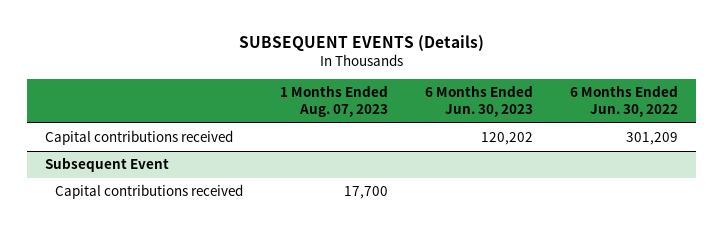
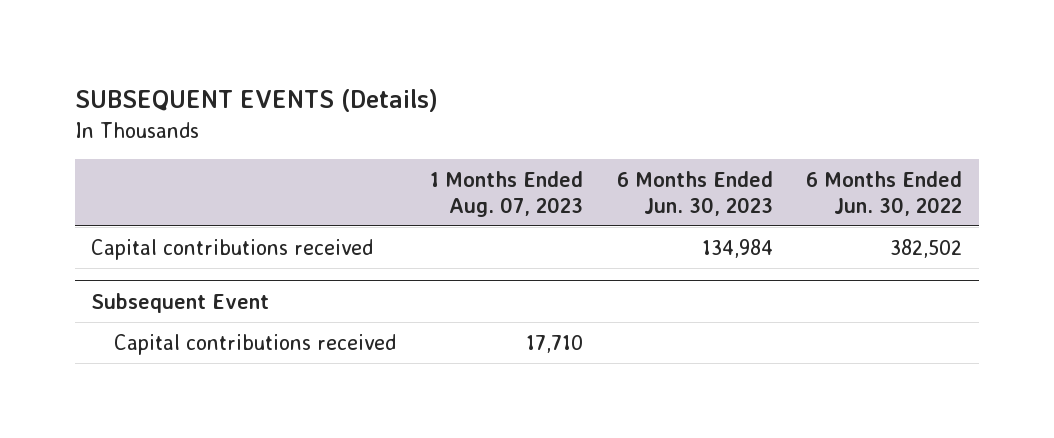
[480,132,533,146] 120,202 -> [701,238,773,258] 134,984
[625,132,678,146] 301,209 -> [890,238,963,258] 382,502
[343,186,388,200] 17,700 -> [526,334,584,353] 17,710

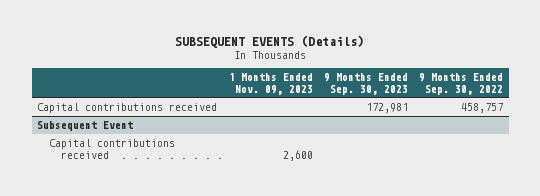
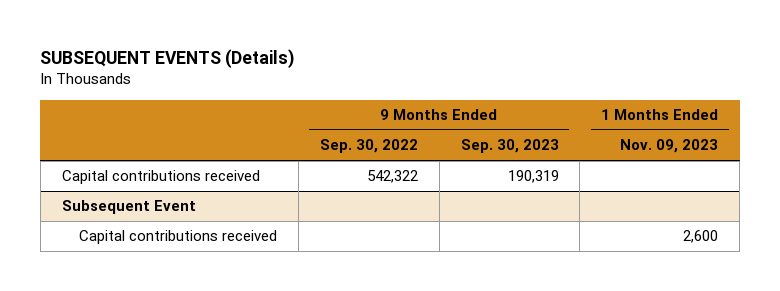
[365,103,408,114] 172,981 -> [507,170,559,184] 190,319
[461,103,504,114] 458,757 -> [366,170,418,184] 542,322

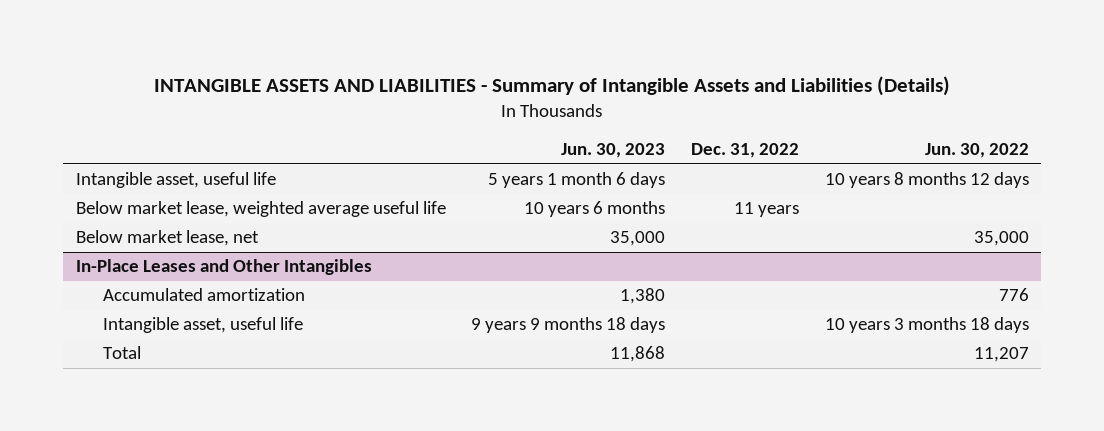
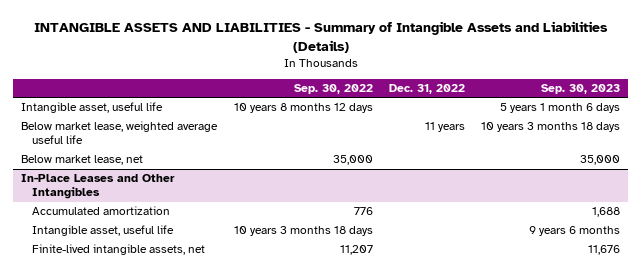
[561,143,666,159] Jun. 30, 2023 -> none
[924,143,1029,159] Jun. 30, 2022 -> none
none -> [293,84,373,95] Sep. 30, 2022
none -> [540,84,620,95] Sep. 30, 2023
[102,346,141,360] Total -> [31,244,205,256] Finite-lived intangible assets, net

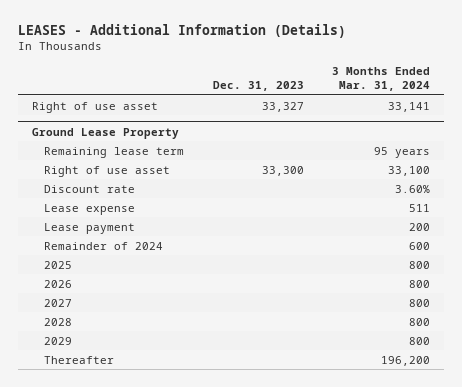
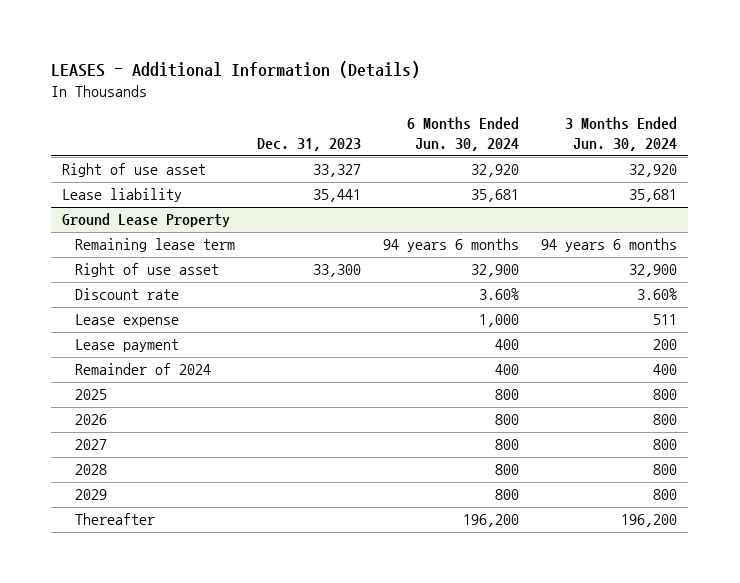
[331,67,430,91] 3 Months Ended Mar. 31, 2024 -> none
none -> [407,117,520,152] 6 Months Ended Jun. 30, 2024
none -> [565,117,678,152] 3 Months Ended Jun. 30, 2024
none -> [62,188,183,203] Lease liability

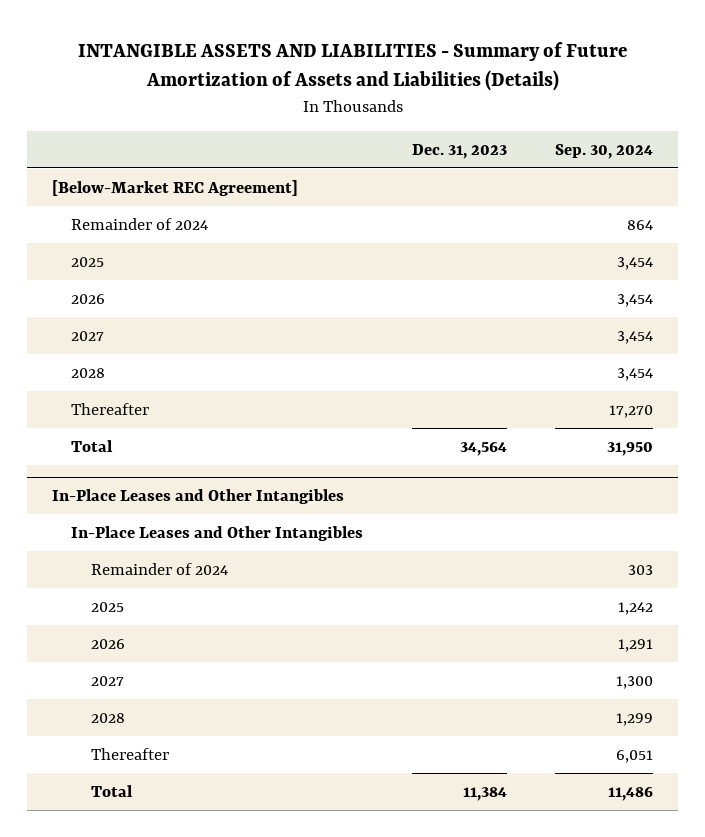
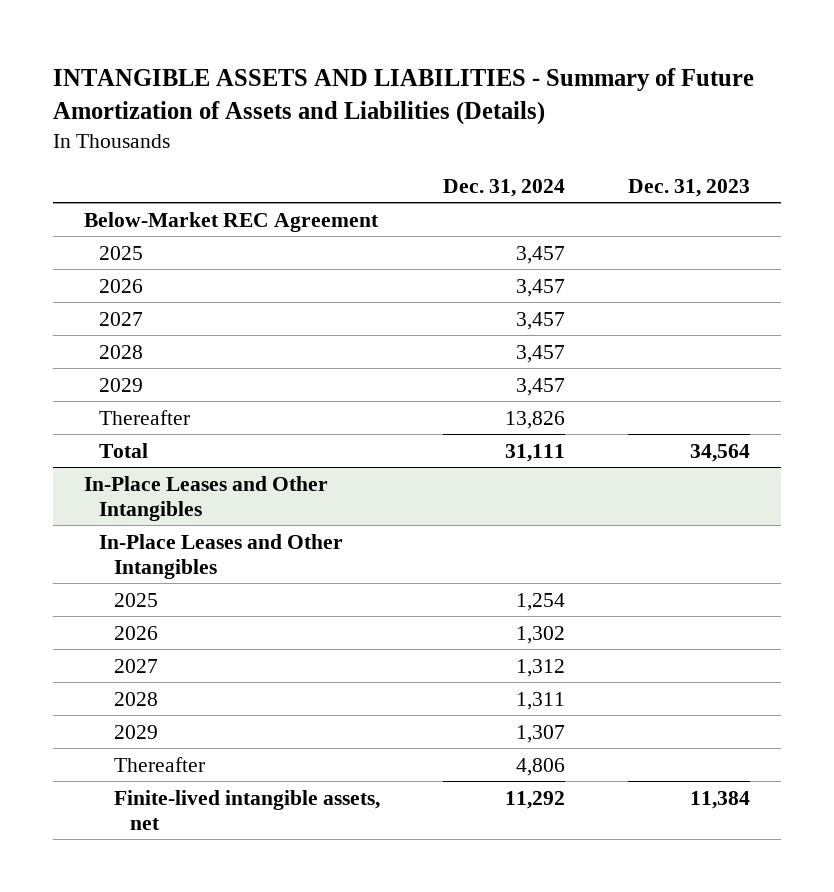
[555,143,654,159] Sep. 30, 2024 -> none
none -> [443,178,566,197] Dec. 31, 2024
[71,217,209,230] Remainder of 2024 -> none
[51,179,298,196] [Below-Market REC Agreement] -> [84,211,380,232] Below-Market REC Agreement
none -> [99,377,144,392] 2029
[90,562,228,575] Remainder of 2024 -> none
none -> [114,724,159,739] 2029
[90,784,133,797] Total -> [114,789,381,830] Finite-lived intangible assets, net

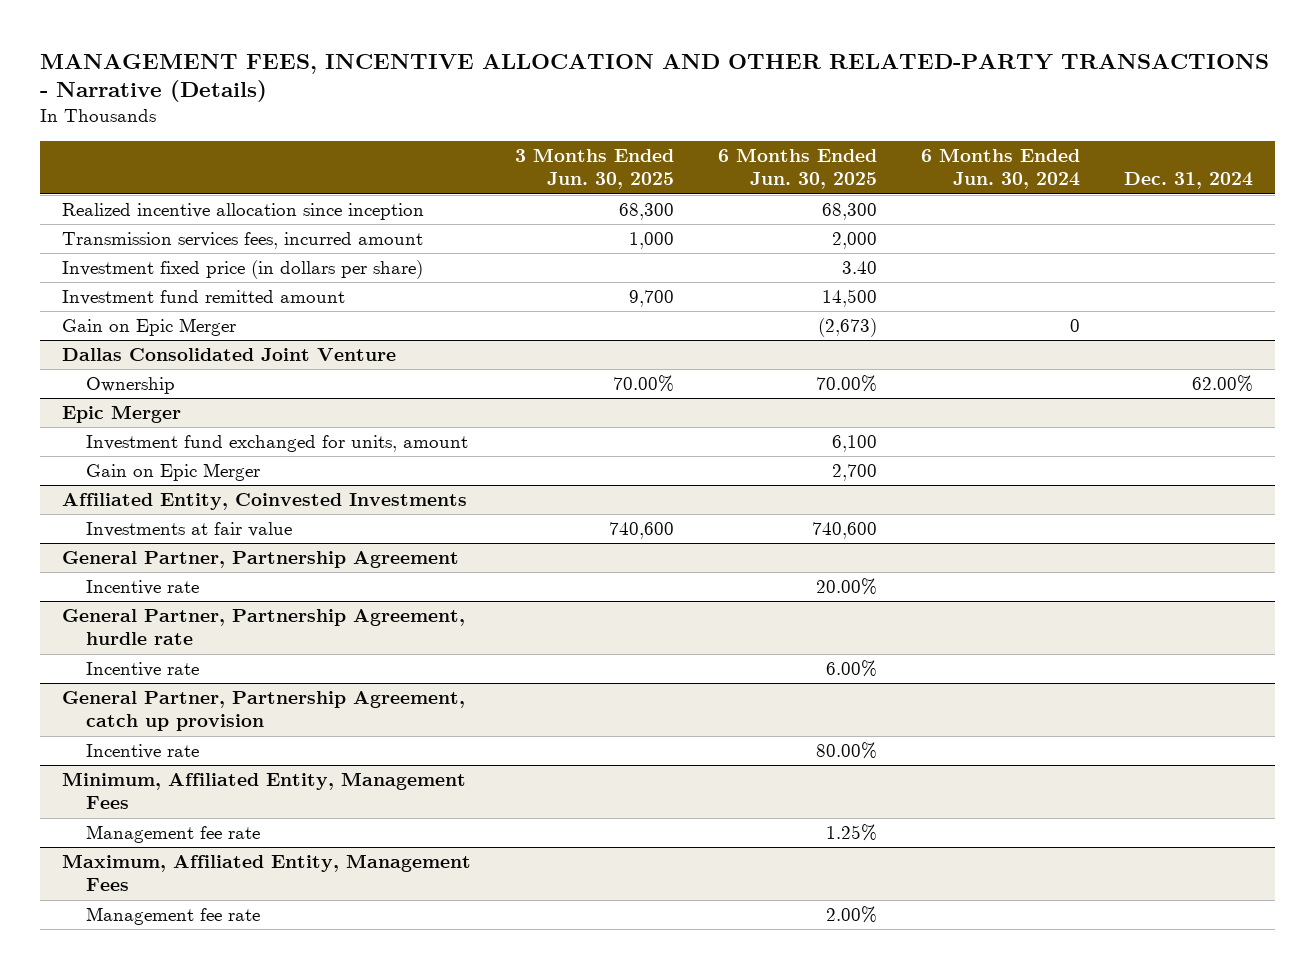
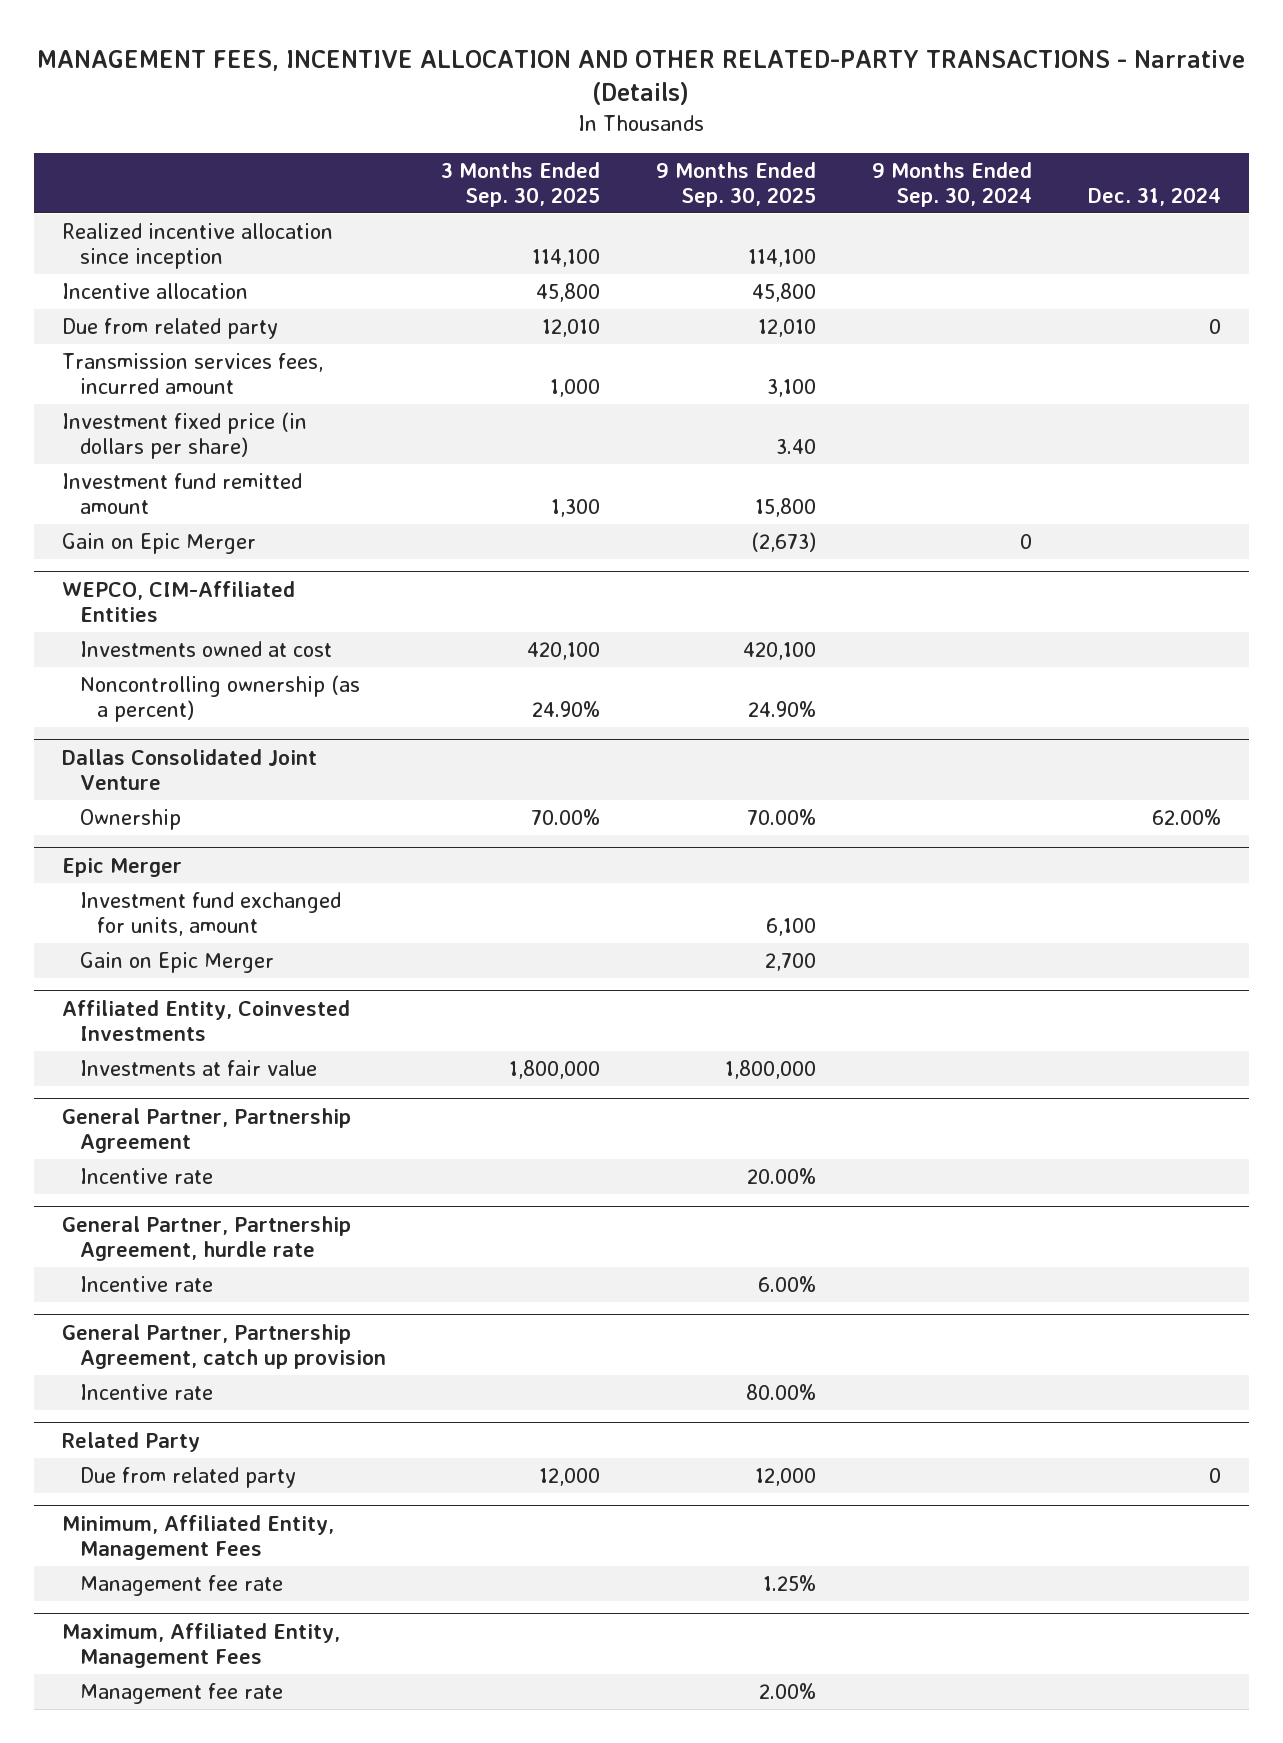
[514,147,674,190] 3 Months Ended Jun. 30, 2025 -> none
[718,147,878,190] 6 Months Ended Jun. 30, 2025 -> none
[921,147,1081,190] 6 Months Ended Jun. 30, 2024 -> none
none -> [441,161,601,207] 3 Months Ended Sep. 30, 2025
none -> [656,161,817,207] 9 Months Ended Sep. 30, 2025
none -> [872,161,1033,207] 9 Months Ended Sep. 30, 2024
none -> [61,282,248,299] Incentive allocation
none -> [61,317,278,339] Due from related party
none -> [61,580,295,622] WEPCO, CIM-Affiliated Entities
none -> [79,640,332,657] Investments owned at cost
none -> [79,674,360,723] Noncontrolling ownership (as a percent)
none -> [61,1431,200,1452] Related Party
none -> [79,1466,296,1488] Due from related party

